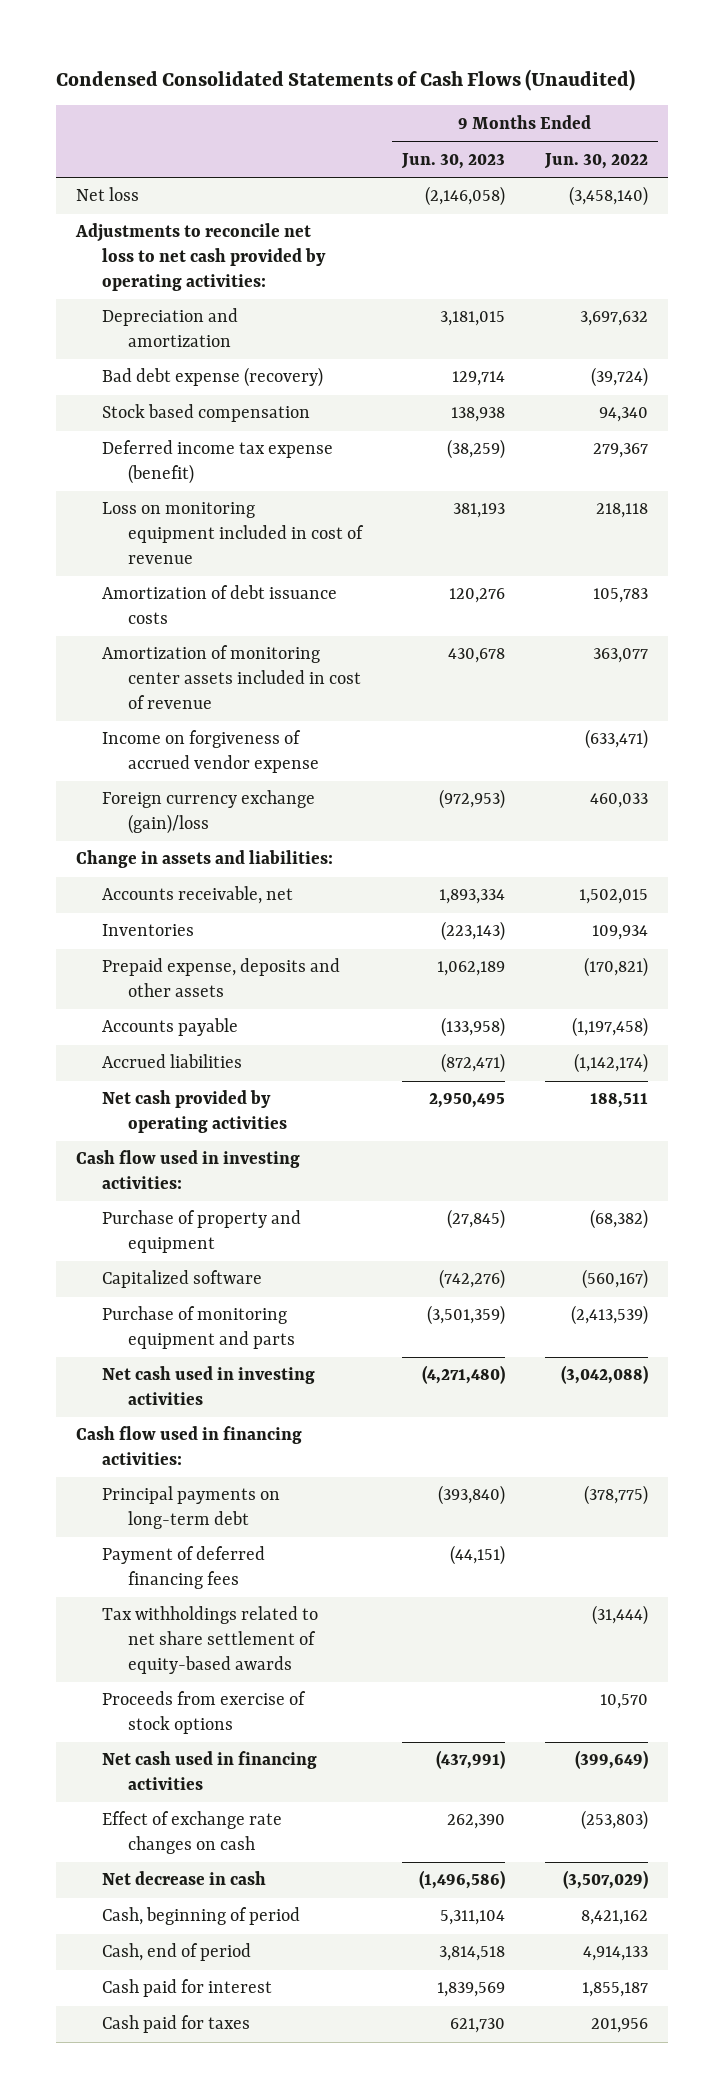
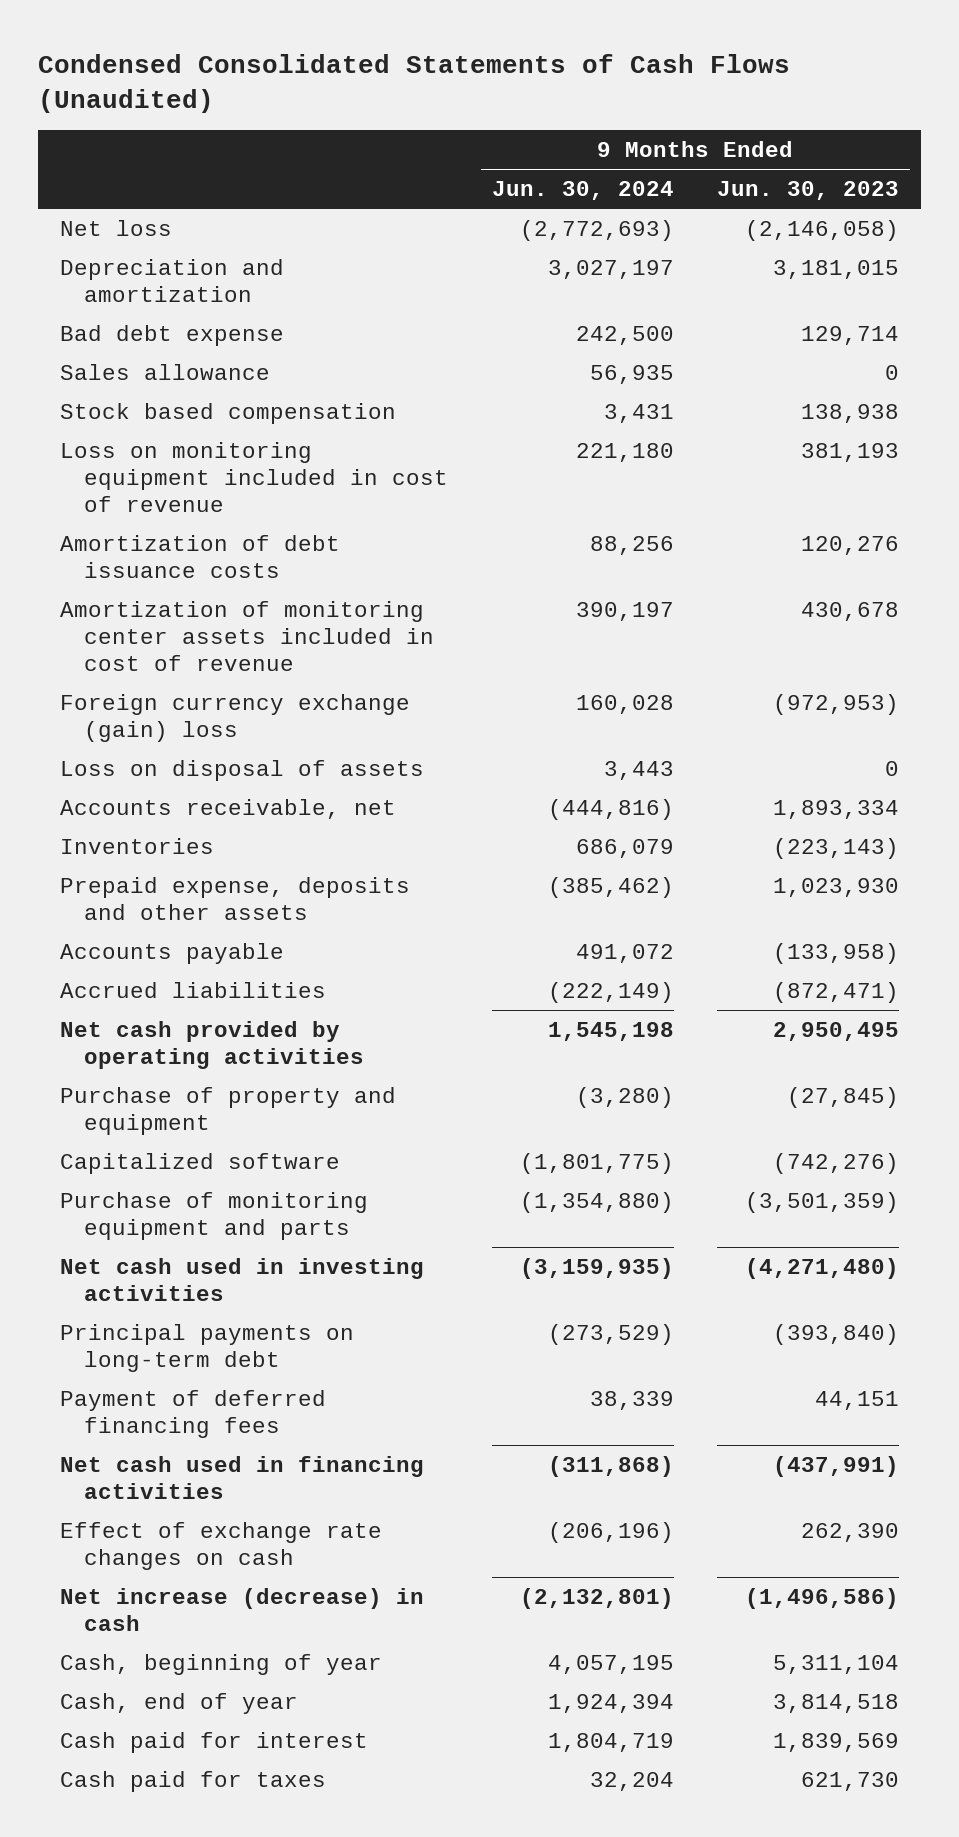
[543,152,648,169] Jun. 30, 2022 -> none
none -> [491,181,674,201] Jun. 30, 2024
[74,223,326,291] Adjustments to reconcile net loss to net cash provided by operating activities: -> none
[101,367,323,388] Bad debt expense (recovery) -> [59,324,284,346] Bad debt expense
none -> [59,363,270,380] Sales allowance
[101,440,333,485] Deferred income tax expense (benefit) -> none
[101,730,320,774] Income on forgiveness of accrued vendor expense -> none
[75,850,333,869] Change in assets and liabilities: -> none
[101,790,315,835] Foreign currency exchange (gain)/loss -> [59,693,410,742] Foreign currency exchange (gain) loss
none -> [59,759,424,781] Loss on disposal of assets
[436,961,505,977] 1,062,189 -> [772,877,899,897] 1,023,930
[75,1150,300,1190] Cash flow used in investing activities: -> none
[75,1426,302,1466] Cash flow used in financing activities: -> none
[101,1606,318,1674] Tax withholdings related to net share settlement of equity-based awards -> none
[101,1691,306,1735] Proceeds from exercise of stock options -> none
[449,1545,505,1566] (44,151) -> [814,1390,899,1410] 44,151
[101,1871,266,1886] Net decrease in cash -> [59,1587,424,1631] Net increase (decrease) in cash
[101,1907,300,1926] Cash, beginning of period -> [59,1653,382,1675] Cash, beginning of year
[101,1943,251,1962] Cash, end of period -> [59,1692,298,1714] Cash, end of year

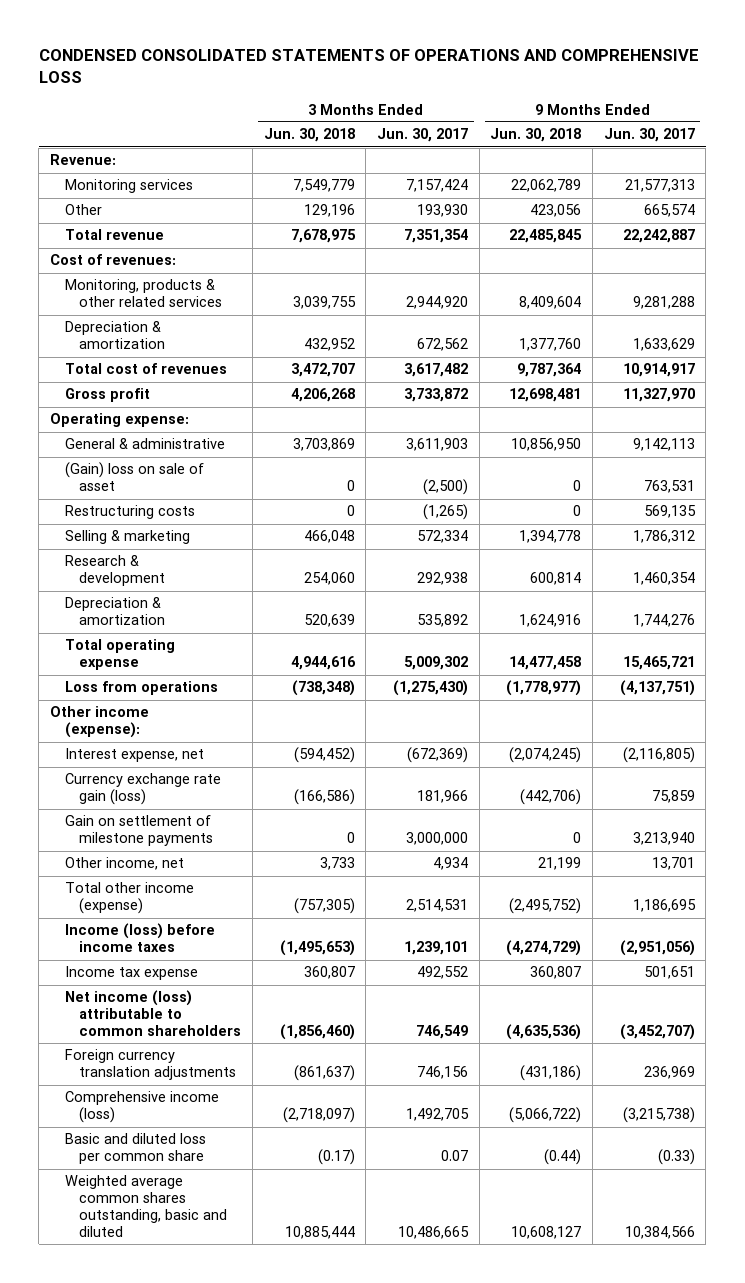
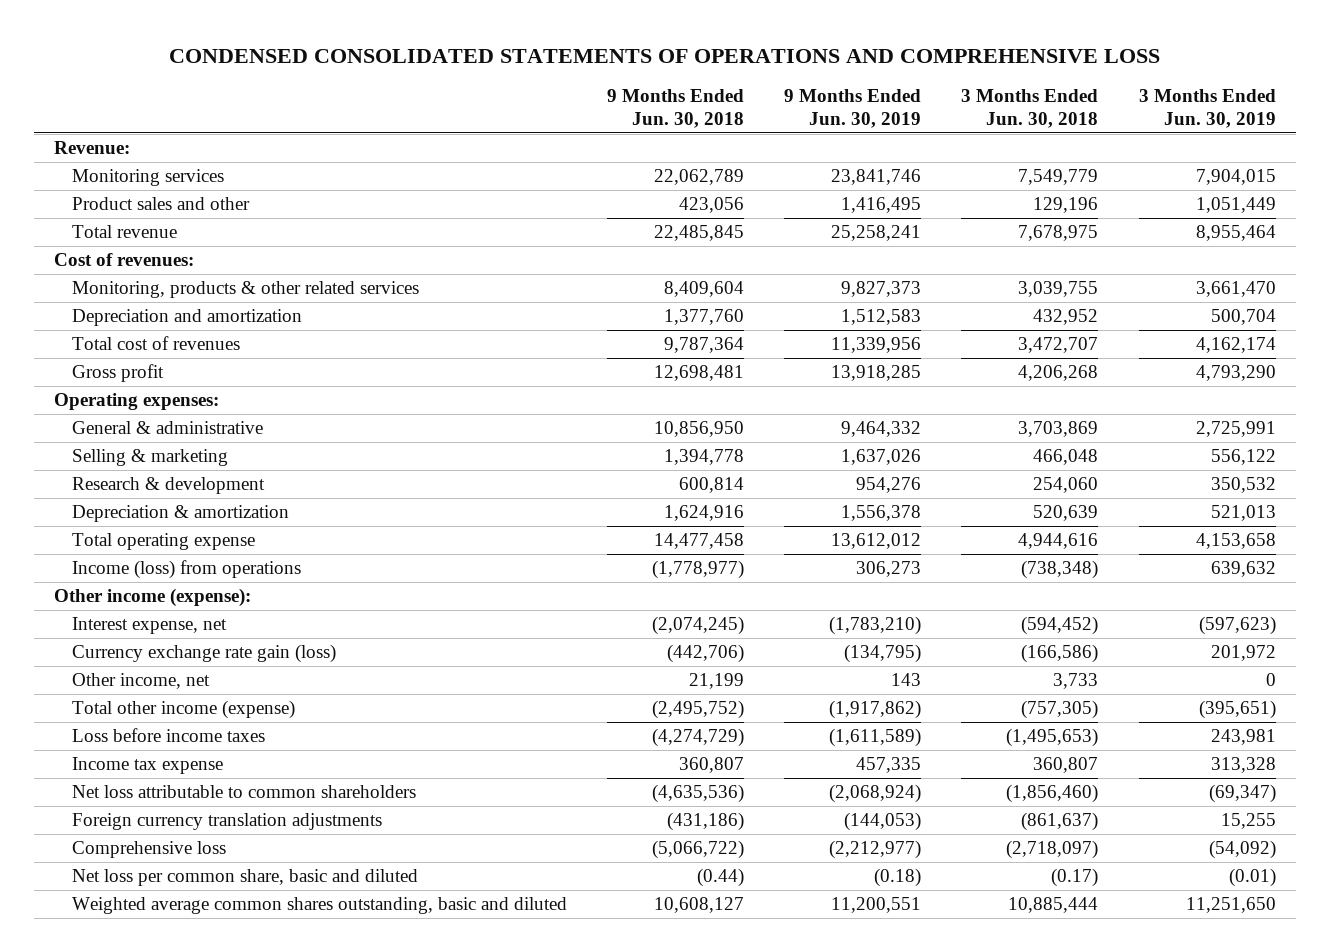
[376,128,468,143] Jun. 30, 2017 -> none
[603,128,695,143] Jun. 30, 2017 -> none
none -> [784,89,922,128] 9 Months Ended Jun. 30, 2019
none -> [1138,89,1276,128] 3 Months Ended Jun. 30, 2019
[64,204,102,216] Other -> [71,197,250,211] Product sales and other
[64,321,166,350] Depreciation & amortization -> [71,309,302,327] Depreciation and amortization
[49,413,189,428] Operating expense: -> [53,393,219,411] Operating expenses:
[64,462,204,492] (Gain) loss on sale of asset -> none
[64,505,195,520] Restructuring costs -> none
[64,681,218,696] Loss from operations -> [71,560,301,580] Income (loss) from operations
[64,815,214,847] Gain on settlement of milestone payments -> none
[64,923,215,953] Income (loss) before income taxes -> [71,728,265,743] Loss before income taxes
[64,990,242,1037] Net income (loss) attributable to common shareholders -> [71,785,416,799] Net loss attributable to common shareholders
[64,1091,219,1124] Comprehensive income (loss) -> [71,841,226,859] Comprehensive loss
[64,1133,206,1165] Basic and diluted loss per common share -> [71,869,418,887] Net loss per common share, basic and diluted

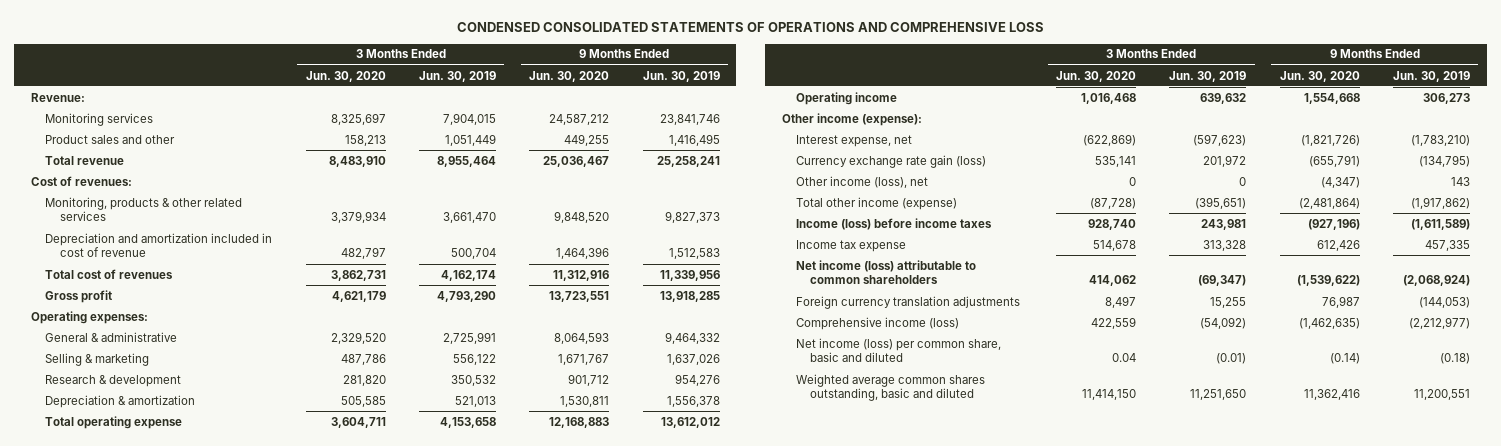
[607,89,745,128] 9 Months Ended Jun. 30, 2018 -> none
[961,89,1099,128] 3 Months Ended Jun. 30, 2018 -> none
none -> [305,70,386,82] Jun. 30, 2020
none -> [529,70,610,82] Jun. 30, 2020
[71,309,302,327] Depreciation and amortization -> [45,232,273,258] Depreciation and amortization included in cost of revenue
[71,560,301,580] Income (loss) from operations -> [795,91,897,105] Operating income
[71,673,210,690] Other income, net -> [795,175,928,188] Other income (loss), net
[71,728,265,743] Loss before income taxes -> [795,217,992,230] Income (loss) before income taxes
[71,785,416,799] Net loss attributable to common shareholders -> [795,259,976,285] Net income (loss) attributable to common shareholders
[71,841,226,859] Comprehensive loss -> [795,316,959,330] Comprehensive income (loss)
[71,869,418,887] Net loss per common share, basic and diluted -> [795,337,1001,363] Net income (loss) per common share, basic and diluted

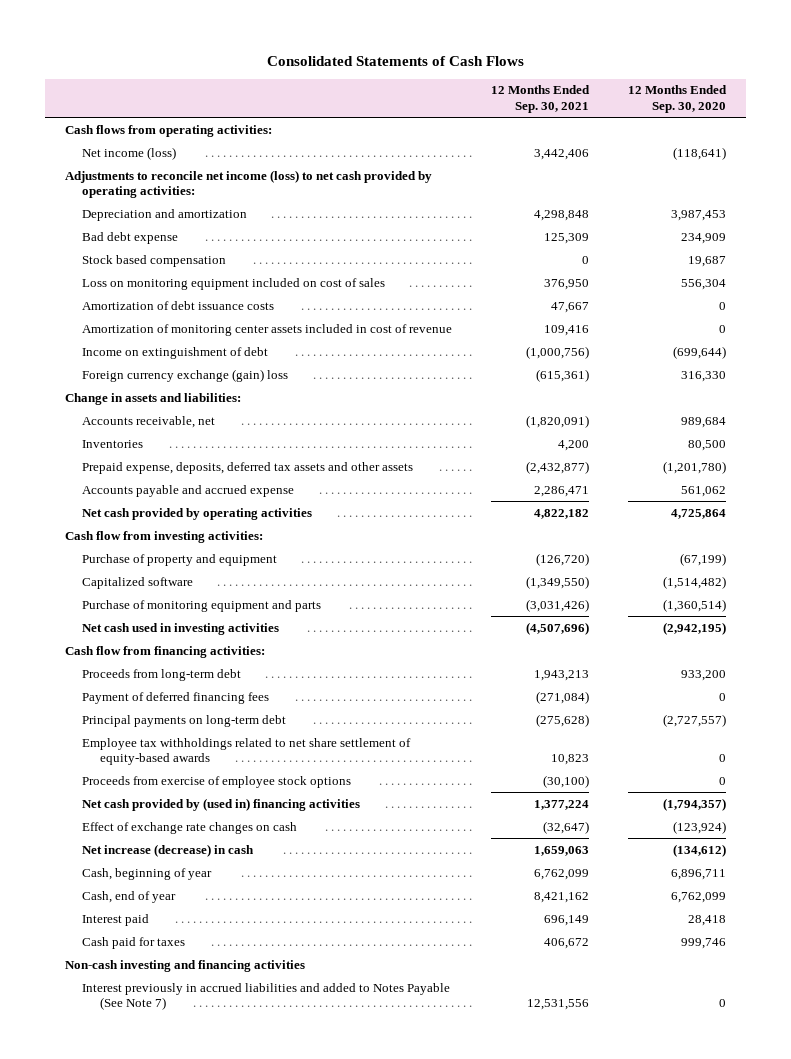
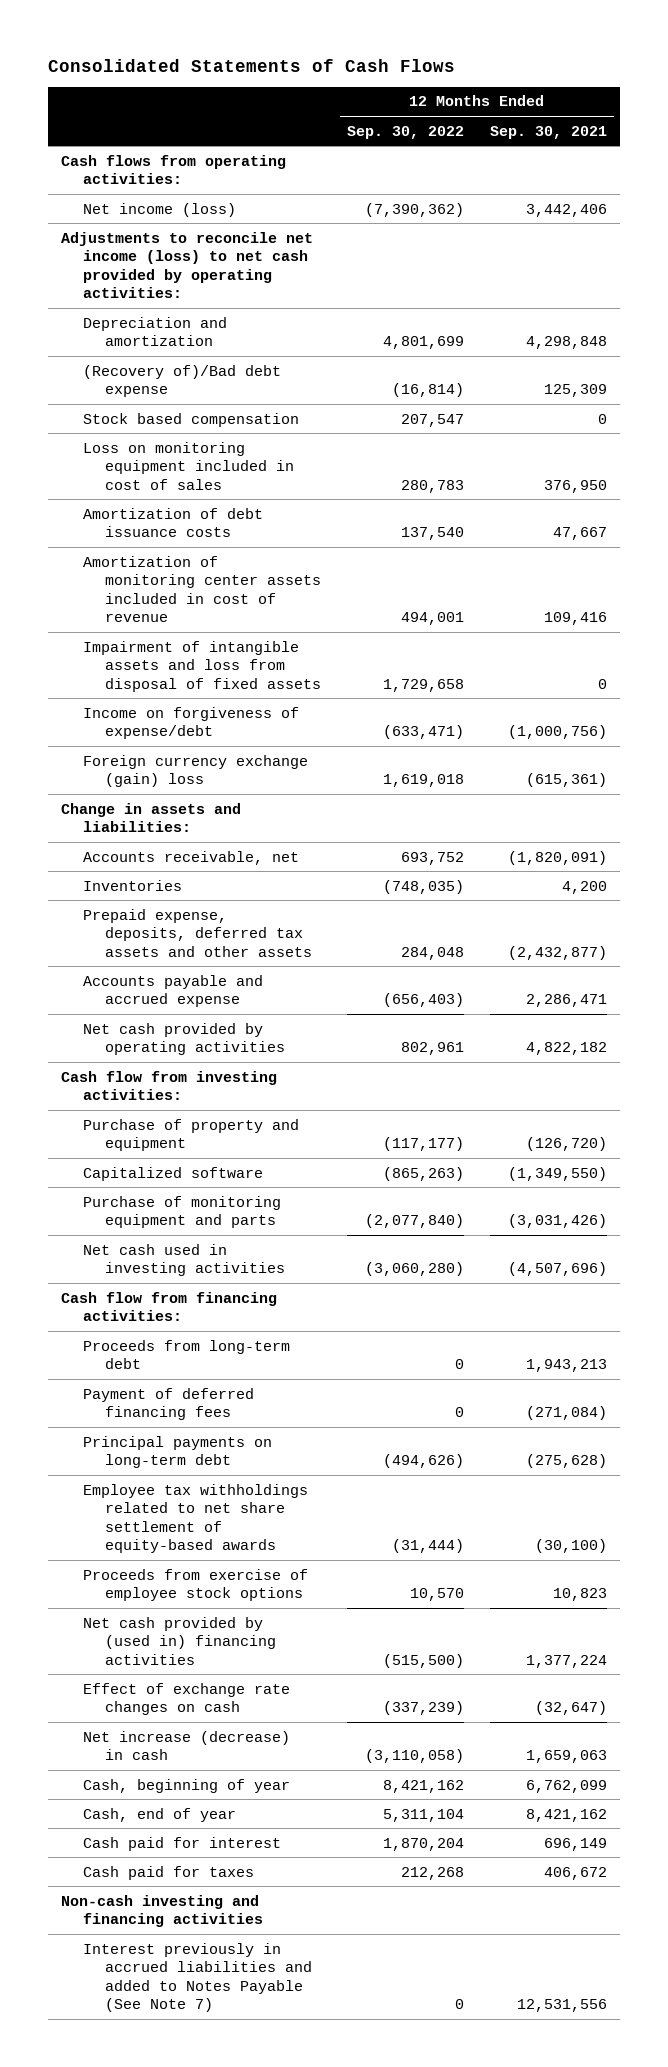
[628,85,728,113] 12 Months Ended Sep. 30, 2020 -> none
none -> [346,125,464,139] Sep. 30, 2022
[82,231,179,244] Bad debt expense -> [82,364,281,398] (Recovery of)/Bad debt expense
[82,277,386,290] Loss on monitoring equipment included on cost of sales -> [82,441,294,490] Loss on monitoring equipment included in cost of sales
none -> [82,640,321,692] Impairment of intangible assets and loss from disposal of fixed assets
[82,346,269,359] Income on extinguishment of debt -> [82,706,299,740] Income on forgiveness of expense/debt
[551,754,590,766] 10,823 -> [535,1539,608,1554] (30,100)
[543,774,590,788] (30,100) -> [553,1588,608,1602] 10,823
[82,913,150,926] Interest paid -> [82,1836,281,1851] Cash paid for interest

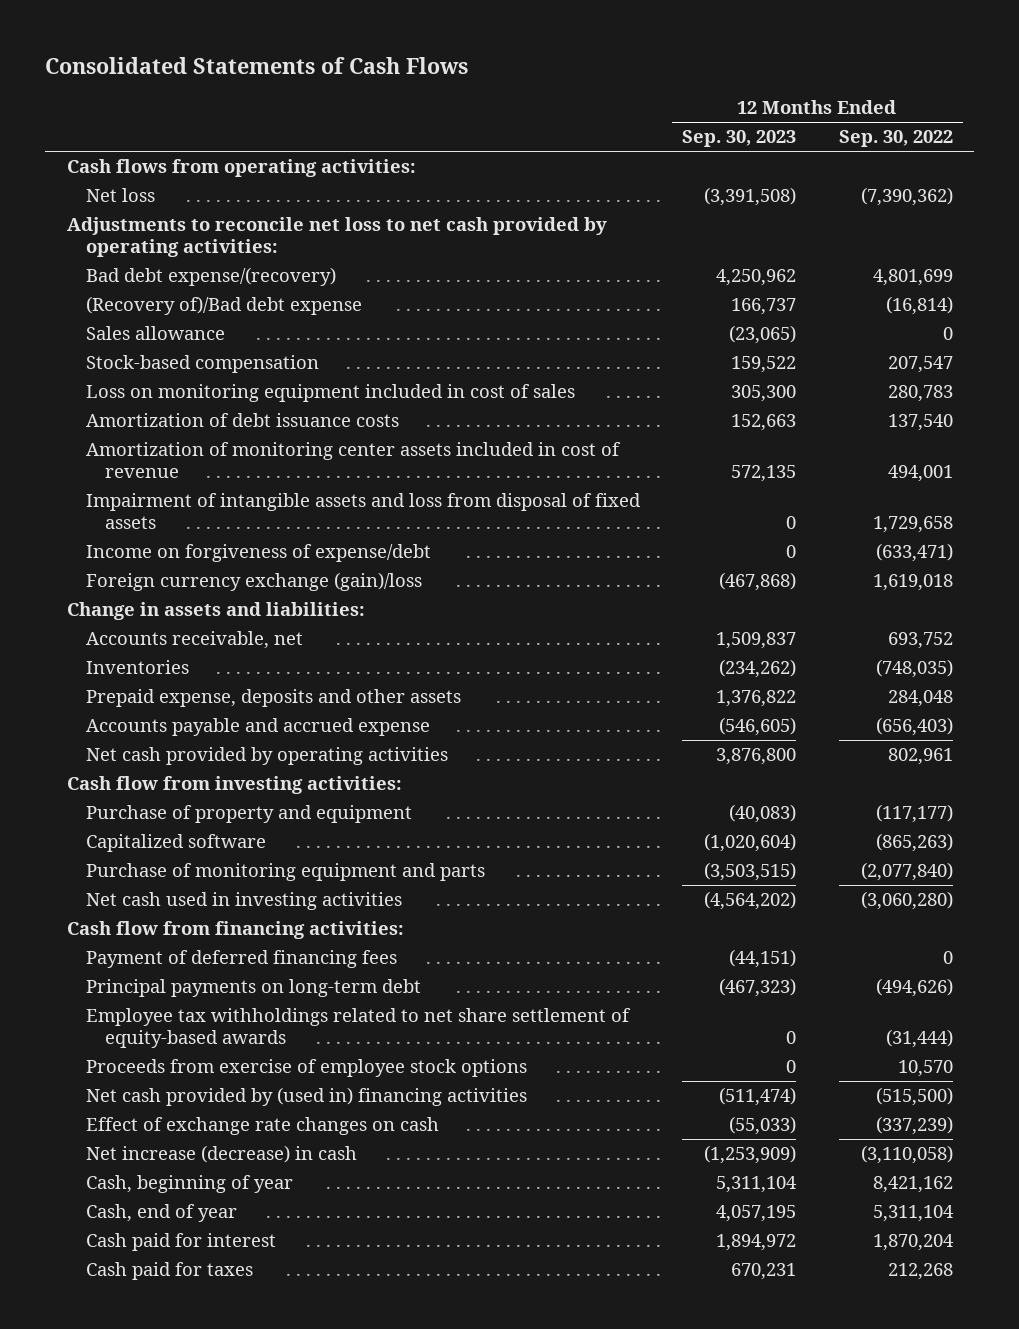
[490,125,608,139] Sep. 30, 2021 -> none
none -> [682,130,797,148] Sep. 30, 2023
[82,202,236,217] Net income (loss) -> [85,188,155,203] Net loss
[61,231,314,299] Adjustments to reconcile net income (loss) to net cash provided by operating activities: -> [66,217,607,258] Adjustments to reconcile net loss to net cash provided by operating activities:
[82,316,227,347] Depreciation and amortization -> [85,267,336,287] Bad debt expense/(recovery)
none -> [85,326,225,341] Sales allowance
[82,412,299,427] Stock based compensation -> [85,355,319,374] Stock-based compensation
[82,754,308,788] Foreign currency exchange (gain) loss -> [85,572,422,592] Foreign currency exchange (gain)/loss
[82,908,312,957] Prepaid expense, deposits, deferred tax assets and other assets -> [85,689,461,708] Prepaid expense, deposits and other assets
[82,1339,290,1370] Proceeds from long-term debt -> none
[61,1894,263,1928] Non-cash investing and financing activities -> none
[82,1942,312,2013] Interest previously in accrued liabilities and added to Notes Payable (See Note 7) -> none

